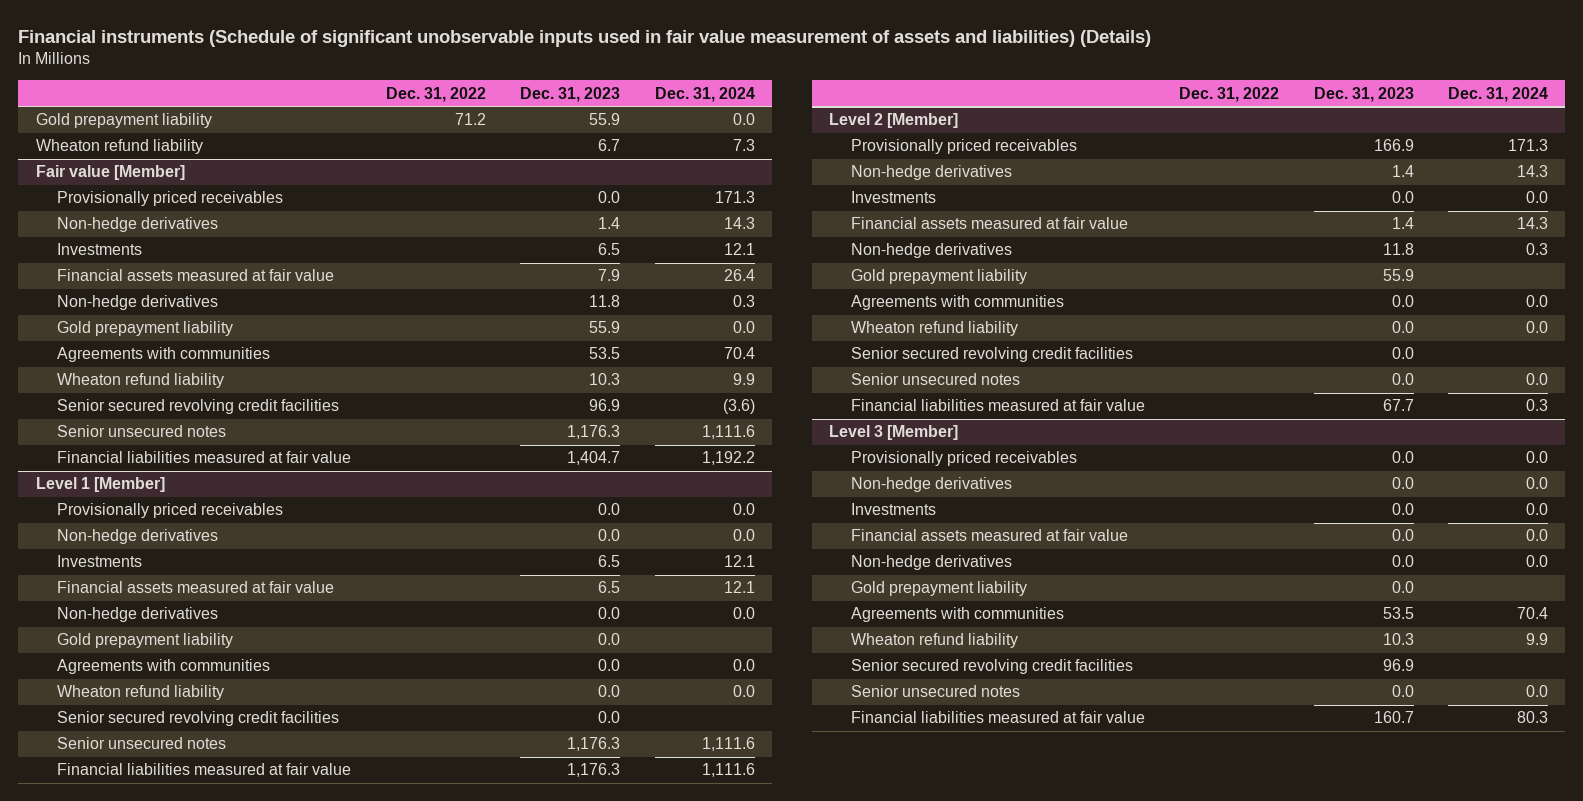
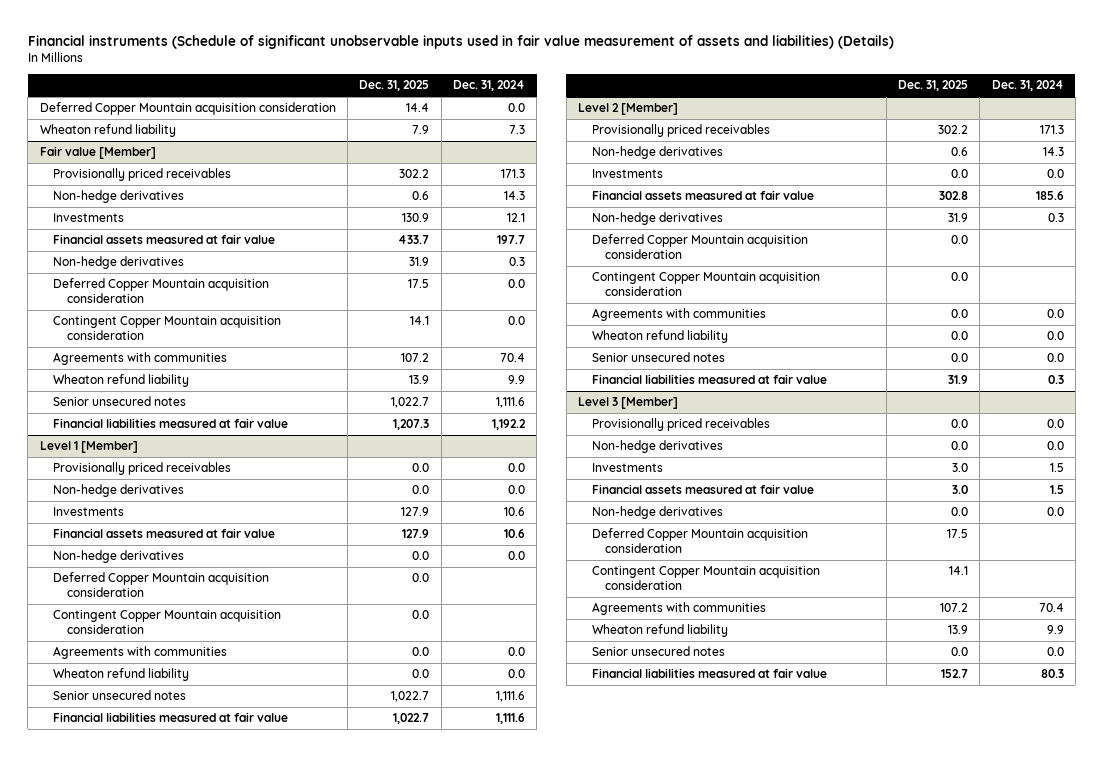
[385,86,486,102] Dec. 31, 2022 -> none
[520,86,621,102] Dec. 31, 2023 -> none
none -> [359,80,430,92] Dec. 31, 2025
[35,113,212,129] Gold prepayment liability -> none
none -> [39,102,336,116] Deferred Copper Mountain acquisition consideration
[723,269,755,282] 26.4 -> [496,235,525,245] 197.7
[57,321,234,337] Gold prepayment liability -> none
none -> [53,278,270,303] Deferred Copper Mountain acquisition consideration
none -> [53,316,282,340] Contingent Copper Mountain acquisition consideration
[57,399,340,415] Senior secured revolving credit facilities -> none
[723,555,755,568] 12.1 -> [503,507,525,517] 10.6
[723,581,755,594] 12.1 -> [503,529,525,539] 10.6
[57,633,234,649] Gold prepayment liability -> none
none -> [53,572,270,597] Deferred Copper Mountain acquisition consideration
none -> [53,610,282,634] Contingent Copper Mountain acquisition consideration
[57,711,340,727] Senior secured revolving credit facilities -> none
[1516,217,1548,230] 14.3 -> [1035,191,1064,201] 185.6
[850,269,1027,285] Gold prepayment liability -> none
none -> [591,234,808,259] Deferred Copper Mountain acquisition consideration
none -> [591,272,820,296] Contingent Copper Mountain acquisition consideration
[850,347,1133,363] Senior secured revolving credit facilities -> none
[1525,503,1548,516] 0.0 -> [1049,463,1064,473] 1.5
[1525,529,1548,542] 0.0 -> [1049,485,1064,495] 1.5
[850,581,1027,597] Gold prepayment liability -> none
none -> [591,528,808,553] Deferred Copper Mountain acquisition consideration
none -> [591,566,820,590] Contingent Copper Mountain acquisition consideration
[850,659,1133,675] Senior secured revolving credit facilities -> none

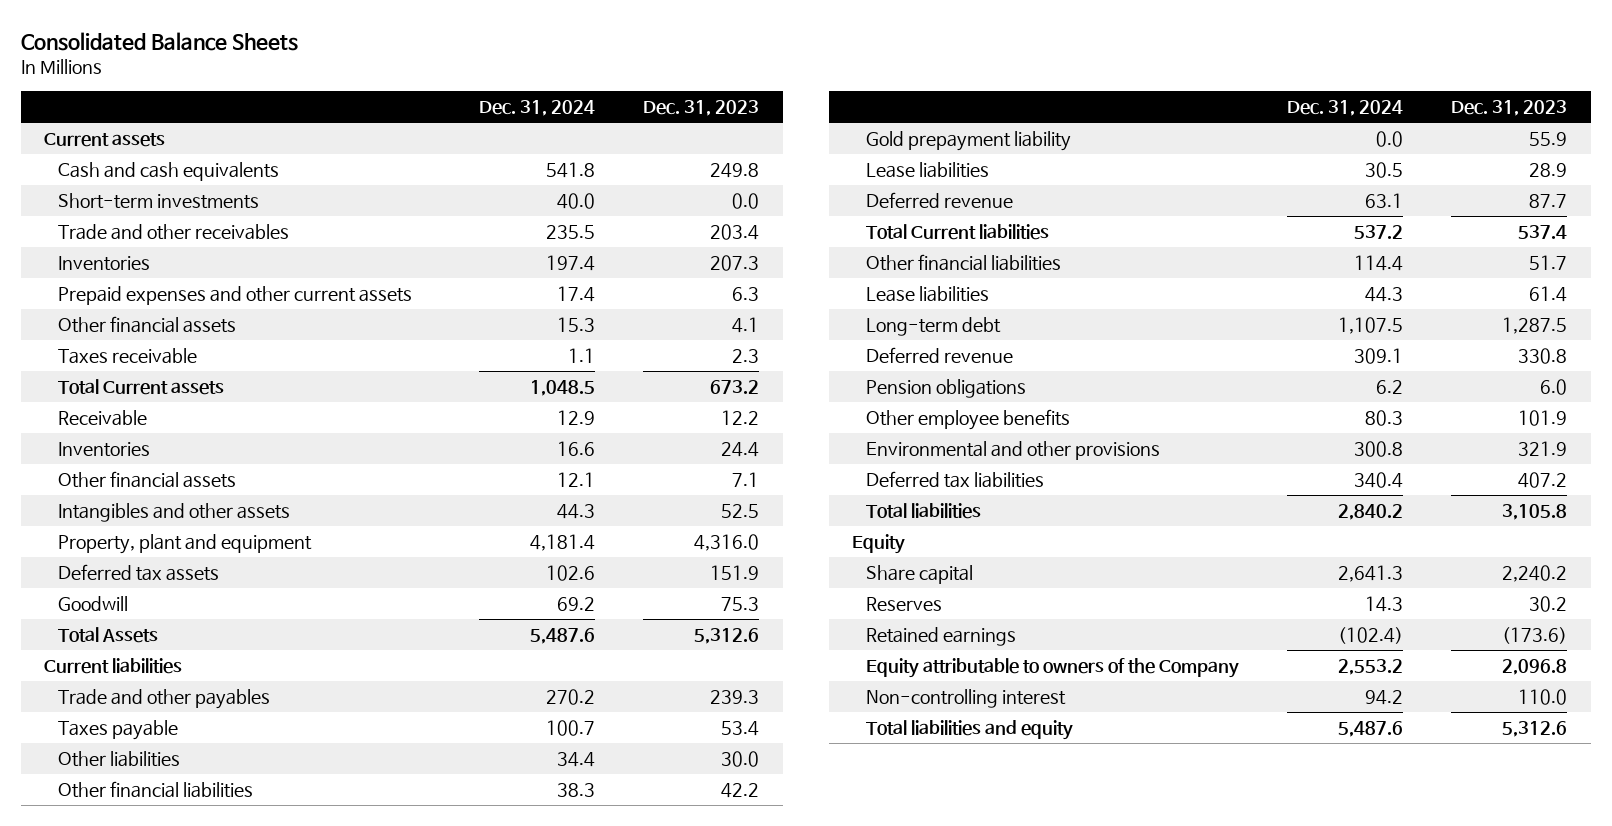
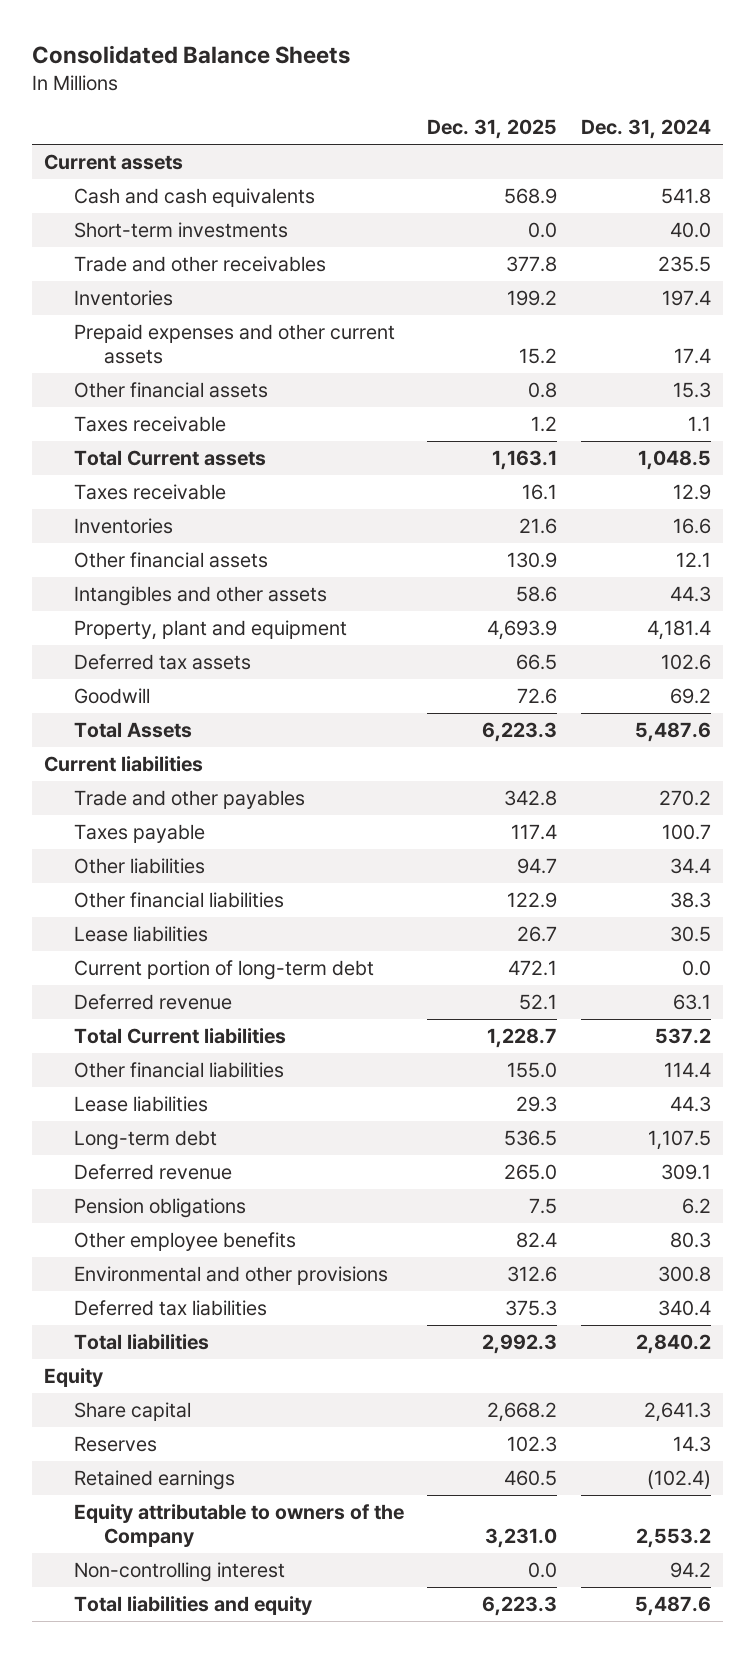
[643,100,760,117] Dec. 31, 2023 -> none
none -> [427,119,558,140] Dec. 31, 2025
[58,409,148,426] Receivable -> [73,484,226,501] Taxes receivable
[866,130,1072,151] Gold prepayment liability -> none
none -> [73,960,374,981] Current portion of long-term debt

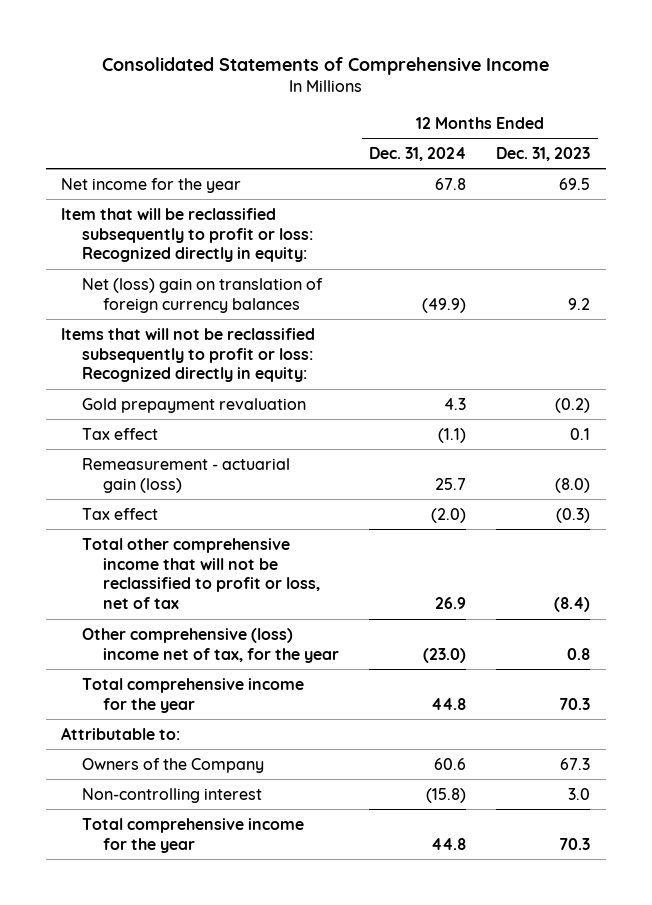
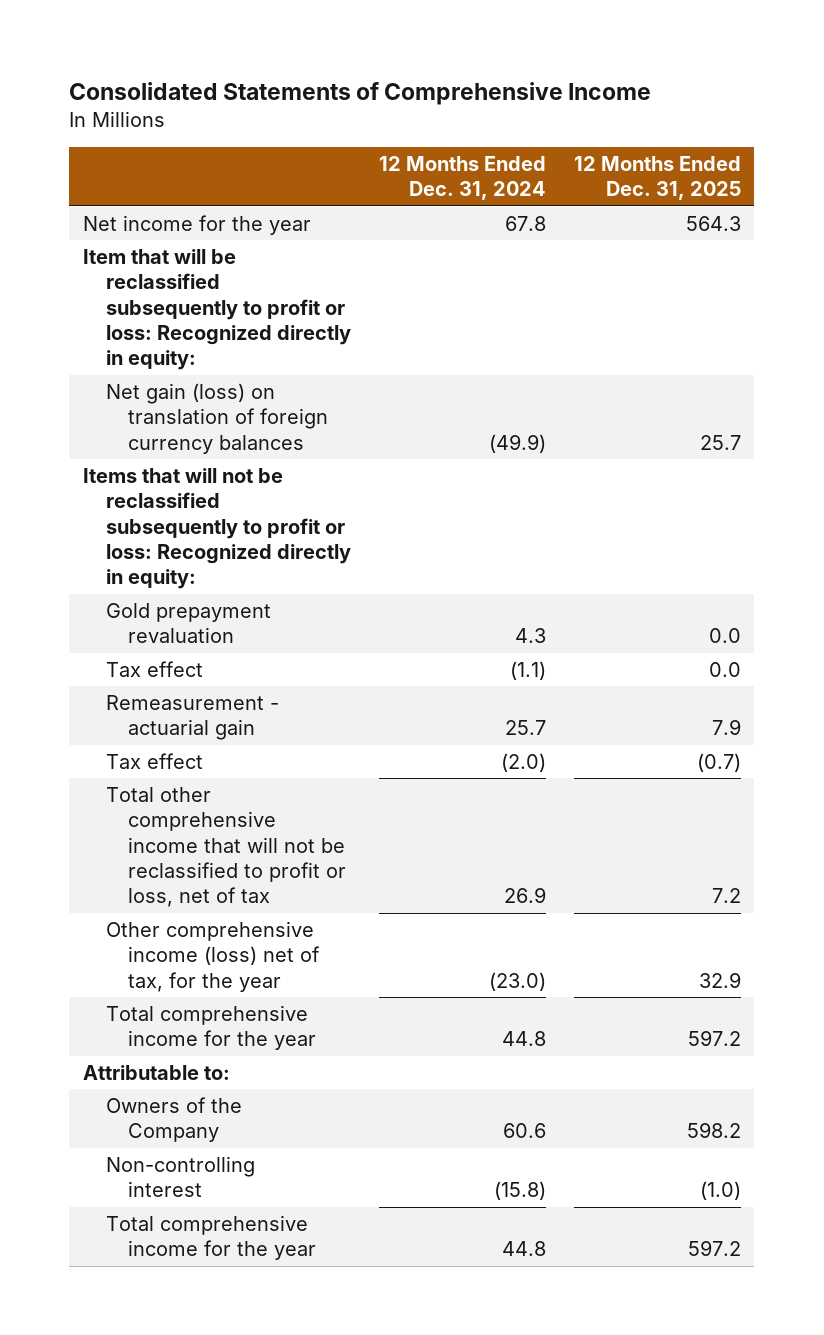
[496,146,591,161] Dec. 31, 2023 -> none
none -> [573,155,741,201] 12 Months Ended Dec. 31, 2025
[82,277,324,313] Net (loss) gain on translation of foreign currency balances -> [105,382,329,454] Net gain (loss) on translation of foreign currency balances
[82,457,291,493] Remeasurement - actuarial gain (loss) -> [105,694,279,741] Remeasurement - actuarial gain
[82,627,339,663] Other comprehensive (loss) income net of tax, for the year -> [105,920,321,992] Other comprehensive income (loss) net of tax, for the year

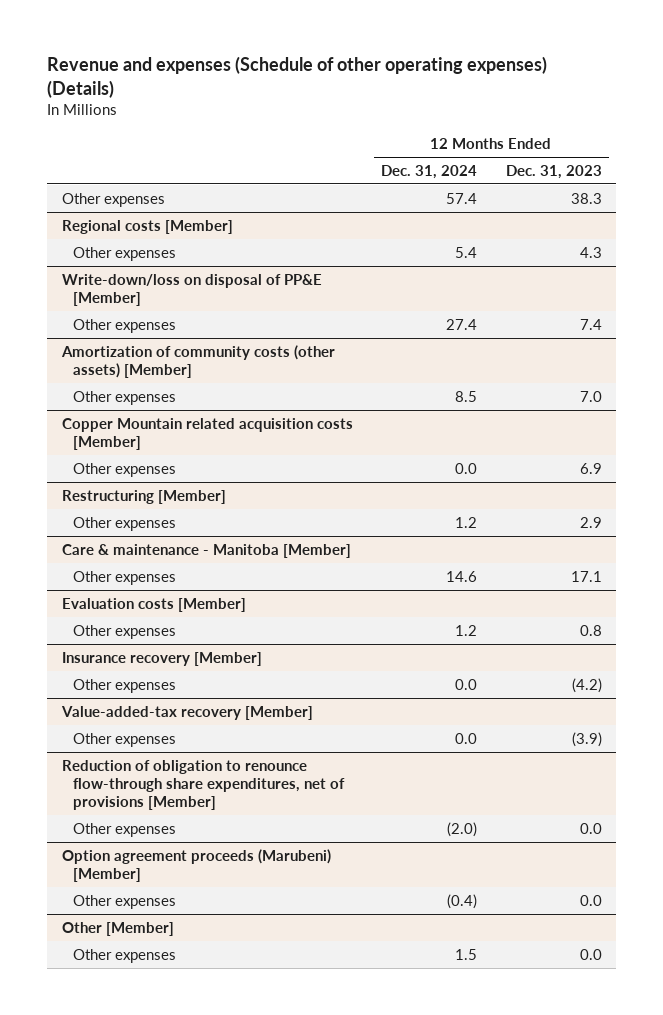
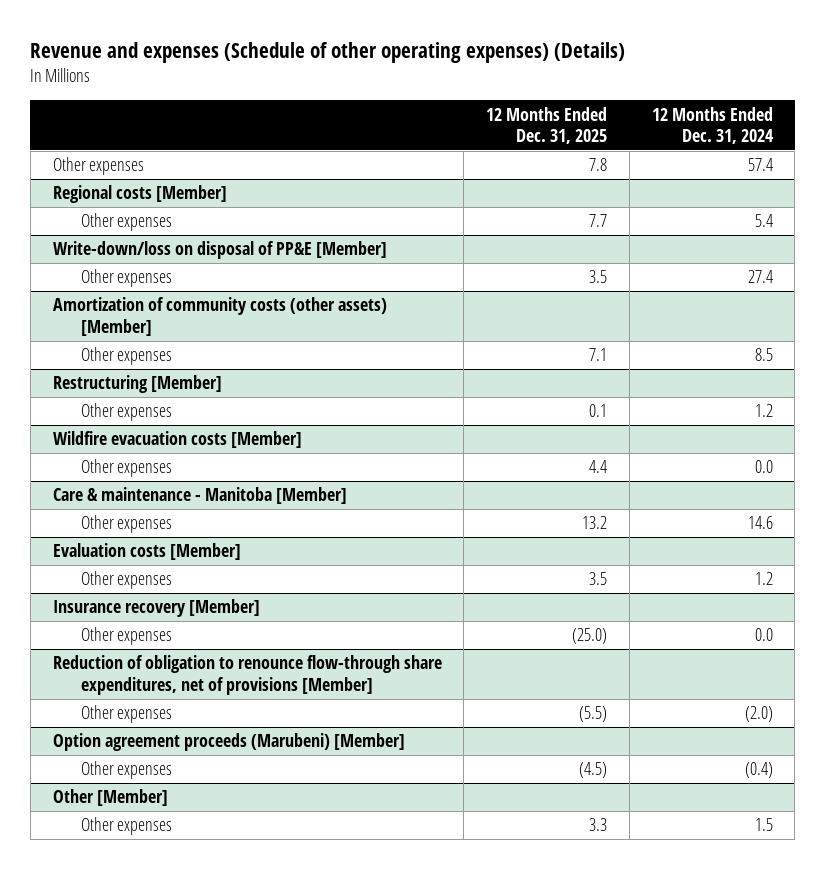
[505,164,602,179] Dec. 31, 2023 -> none
none -> [486,106,608,145] 12 Months Ended Dec. 31, 2025
[61,417,353,451] Copper Mountain related acquisition costs [Member] -> none
[73,462,177,477] Other expenses -> none
none -> [52,431,302,449] Wildfire evacuation costs [Member]
none -> [80,459,172,478] Other expenses
[60,705,313,720] Value-added-tax recovery [Member] -> none
[73,732,177,747] Other expenses -> none

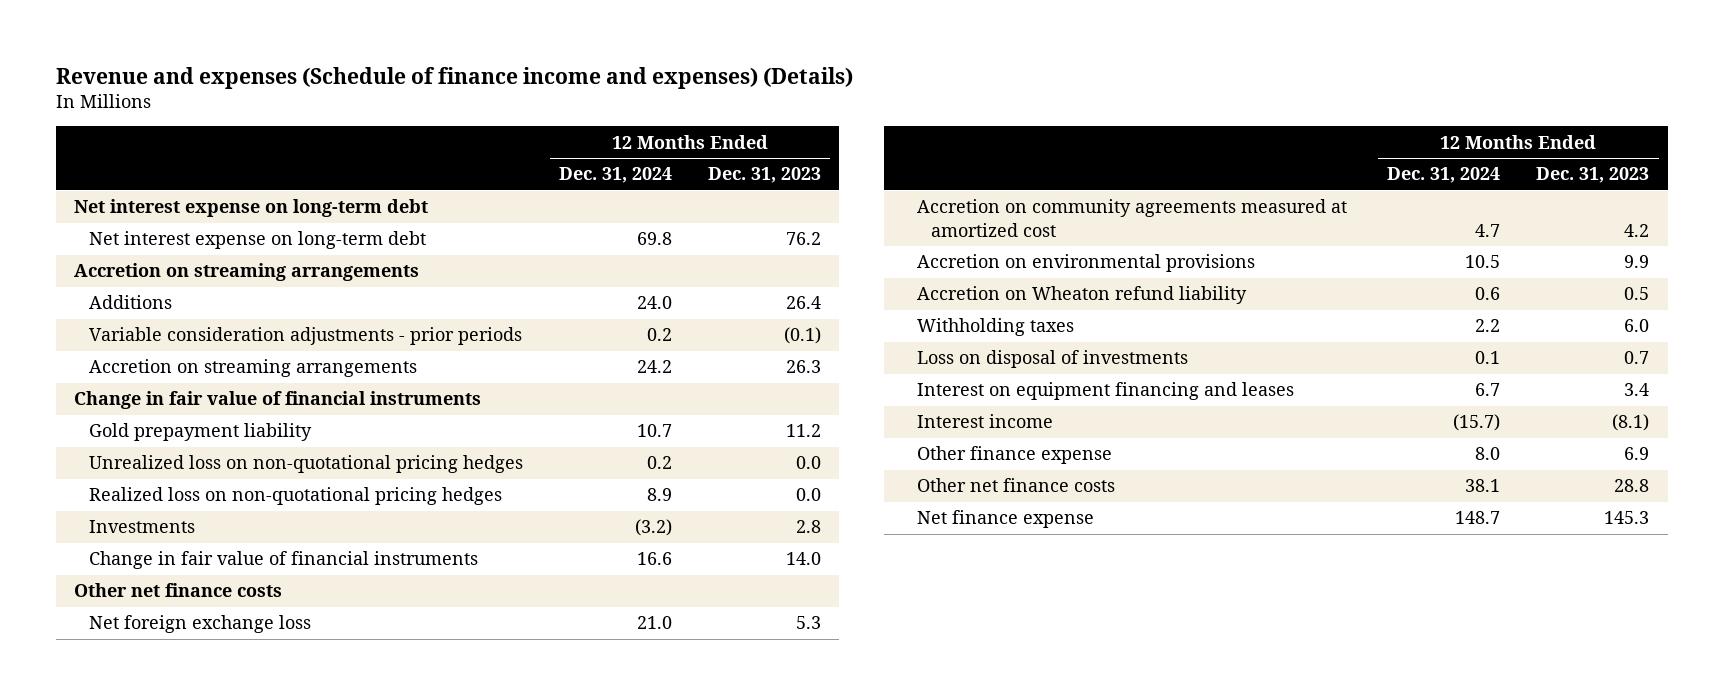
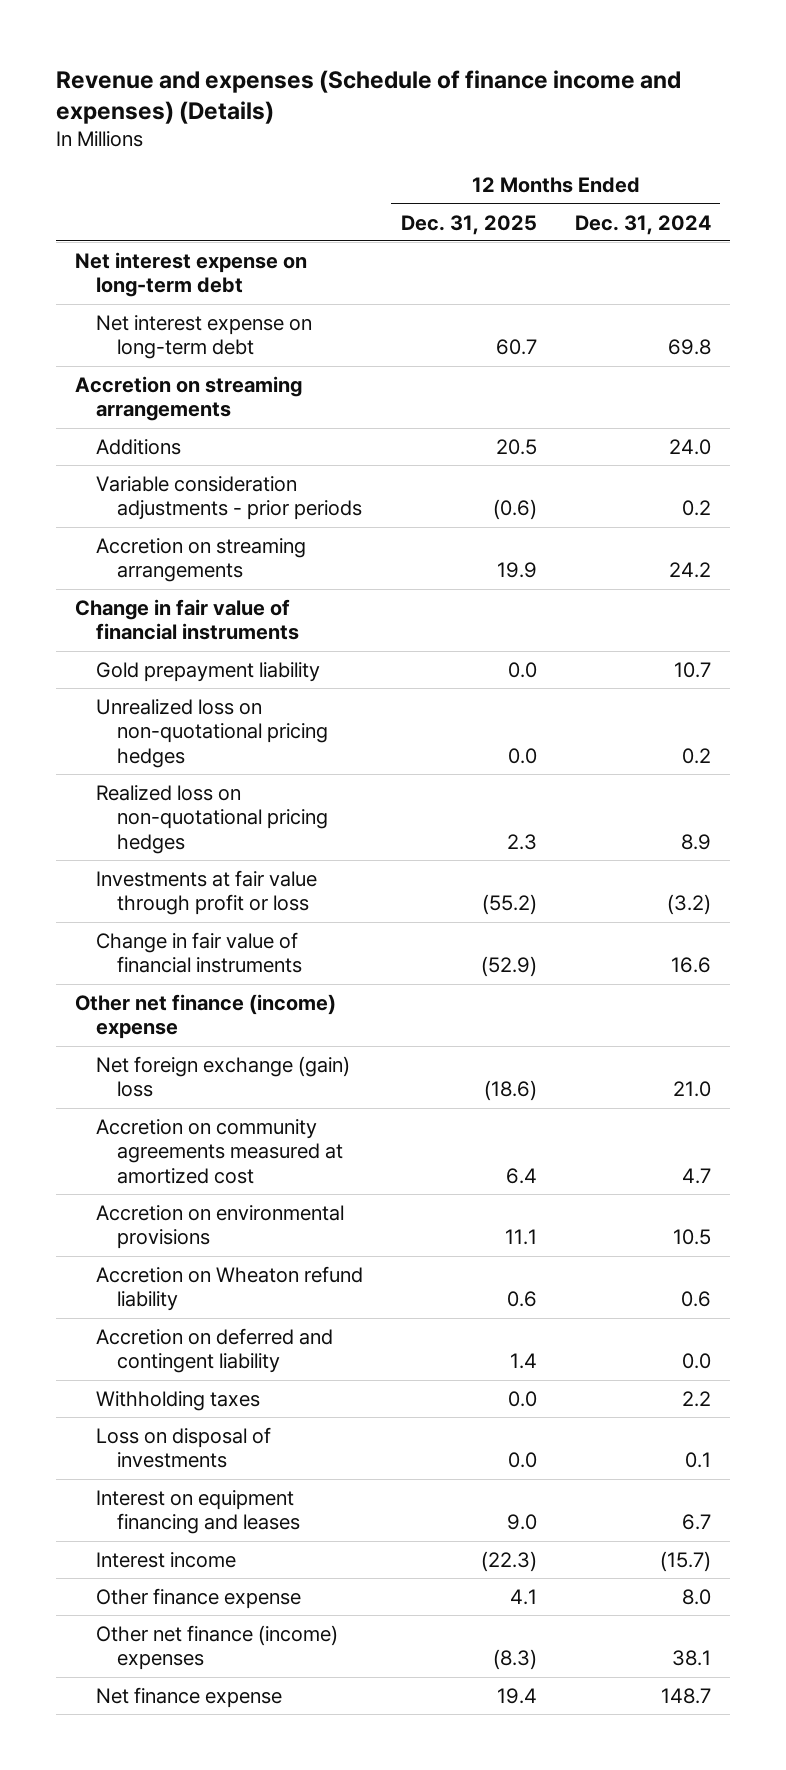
[708,167,822,184] Dec. 31, 2023 -> none
none -> [400,214,537,235] Dec. 31, 2025
[88,520,195,534] Investments -> [96,869,318,916] Investments at fair value through profit or loss
[74,583,283,598] Other net finance costs -> [75,993,337,1040] Other net finance (income) expense
[88,615,311,634] Net foreign exchange loss -> [96,1055,351,1098] Net foreign exchange (gain) loss
none -> [96,1327,334,1374] Accretion on deferred and contingent liability
[916,478,1115,493] Other net finance costs -> [96,1624,339,1671] Other net finance (income) expenses

